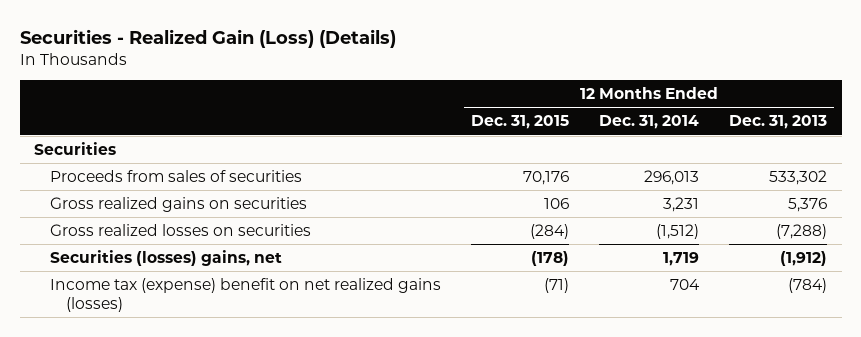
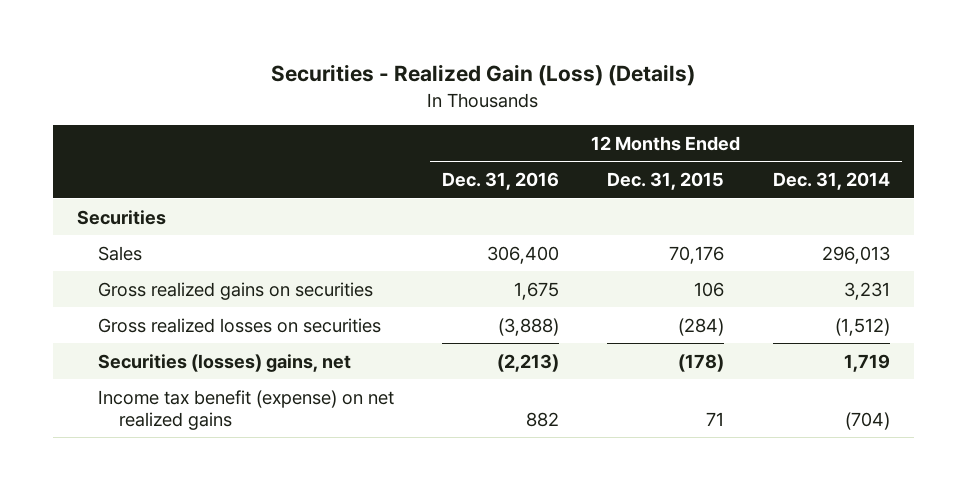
[728,115,827,130] Dec. 31, 2013 -> none
none -> [442,172,560,191] Dec. 31, 2016
[50,170,303,183] Proceeds from sales of securities -> [98,245,143,261] Sales
[50,278,442,313] Income tax (expense) benefit on net realized gains (losses) -> [98,389,395,430] Income tax benefit (expense) on net realized gains
[544,278,570,294] (71) -> [706,411,725,426] 71
[669,279,700,291] 704 -> [844,411,890,430] (704)

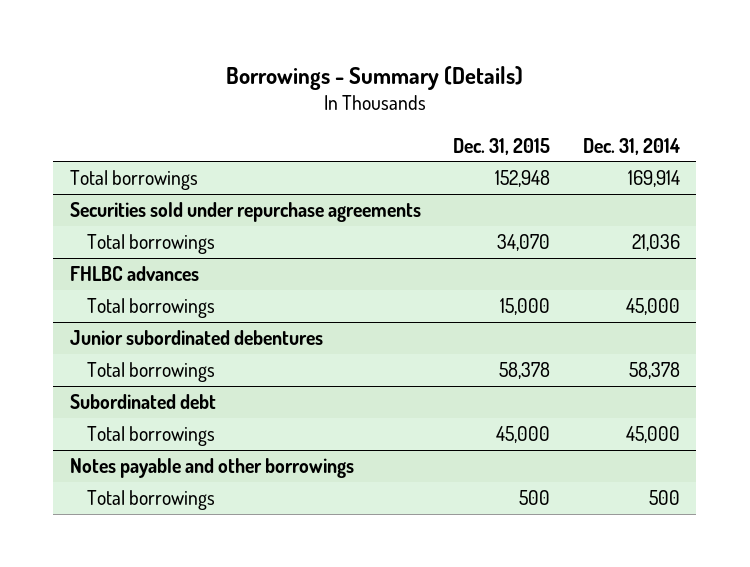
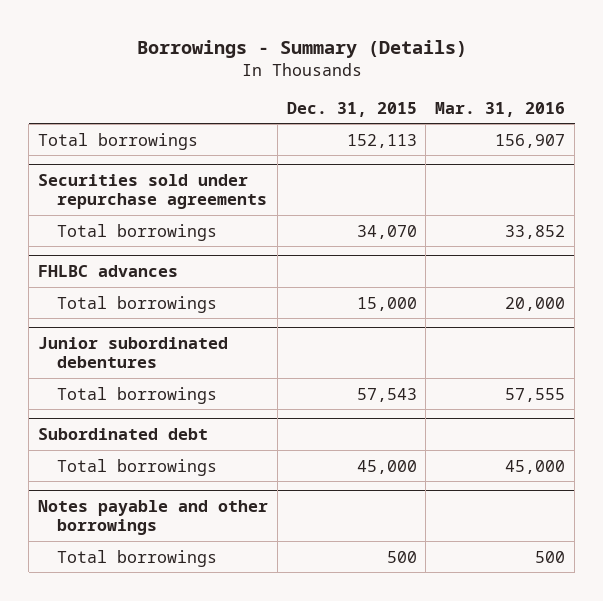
[583,137,681,155] Dec. 31, 2014 -> none
none -> [435,101,566,117] Mar. 31, 2016
[495,169,551,187] 152,948 -> [346,133,417,148] 152,113
[499,361,551,379] 58,378 -> [356,387,417,402] 57,543

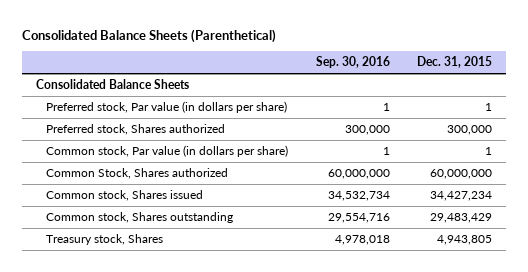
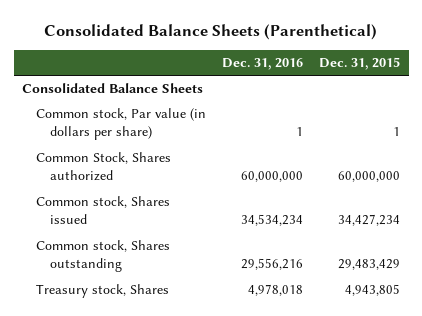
[315,56,390,69] Sep. 30, 2016 -> none
none -> [222,58,304,71] Dec. 31, 2016
[45,101,287,114] Preferred stock, Par value (in dollars per share) -> none
[45,124,225,136] Preferred stock, Shares authorized -> none

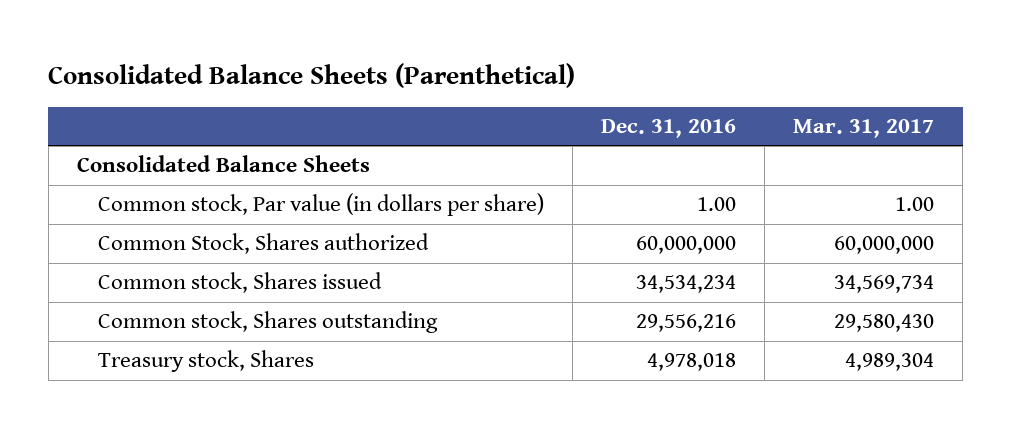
[319,57,401,71] Dec. 31, 2015 -> none
none -> [793,119,935,139] Mar. 31, 2017
[296,127,304,137] 1 -> [696,197,736,212] 1.00

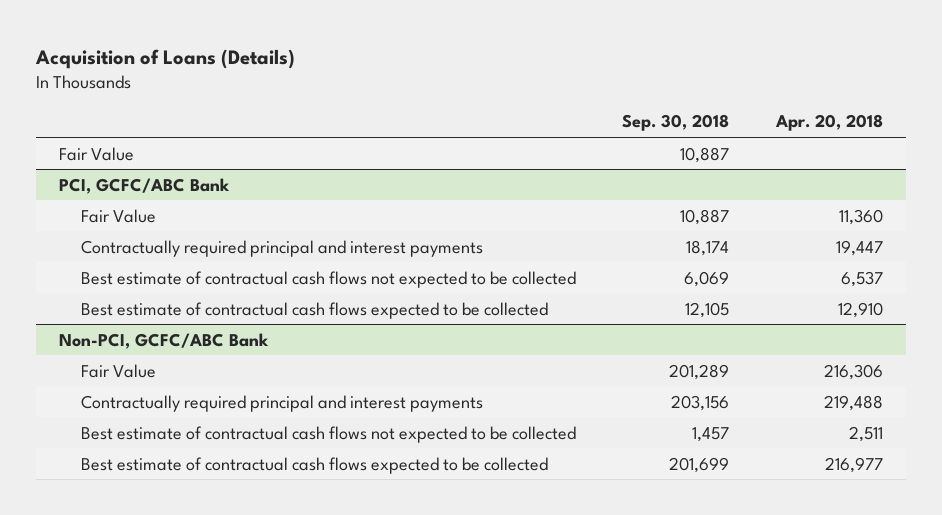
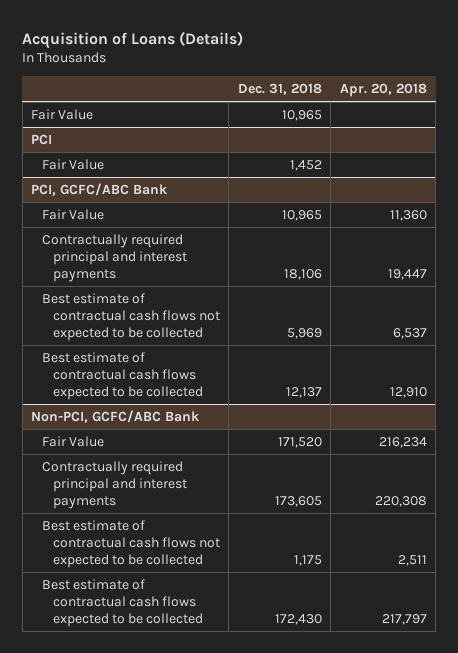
[622,114,730,132] Sep. 30, 2018 -> none
none -> [237,83,322,96] Dec. 31, 2018
none -> [31,133,53,145] PCI
none -> [41,158,104,170] Fair Value
[823,363,883,380] 216,306 -> [378,436,427,448] 216,234
[823,394,883,411] 219,488 -> [374,496,427,508] 220,308
[824,456,883,473] 216,977 -> [381,614,427,626] 217,797

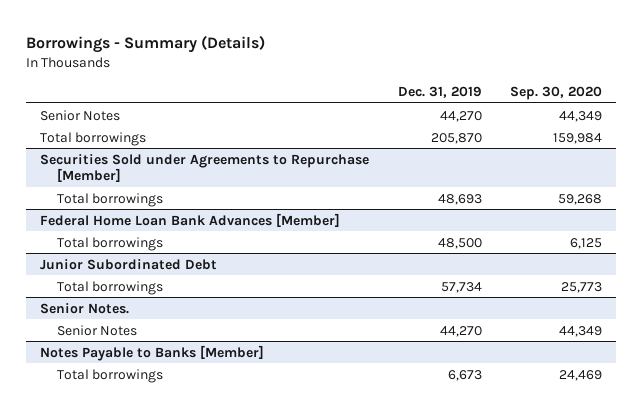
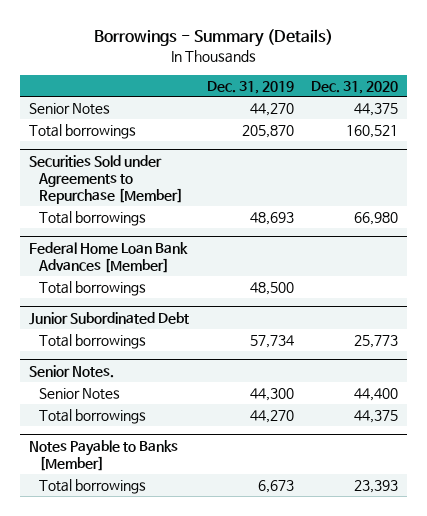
[509,85,602,100] Sep. 30, 2020 -> none
none -> [311,80,399,94] Dec. 31, 2020
[439,325,482,337] 44,270 -> [249,387,294,401] 44,300
none -> [39,408,147,424] Total borrowings

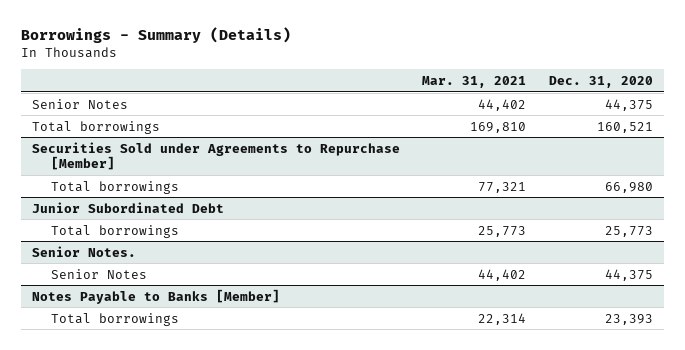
[206,80,294,94] Dec. 31, 2019 -> none
none -> [422,76,527,89] Mar. 31, 2021
[29,241,189,273] Federal Home Loan Bank Advances [Member] -> none
[39,280,147,296] Total borrowings -> none
[39,408,147,424] Total borrowings -> none
[354,387,399,401] 44,400 -> [604,268,653,281] 44,375

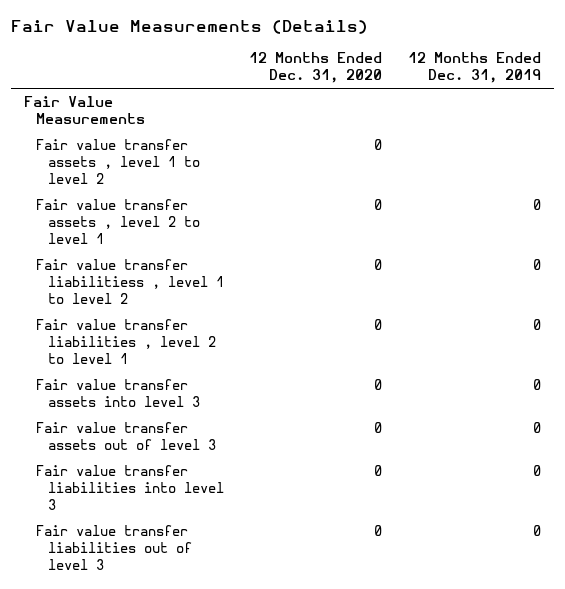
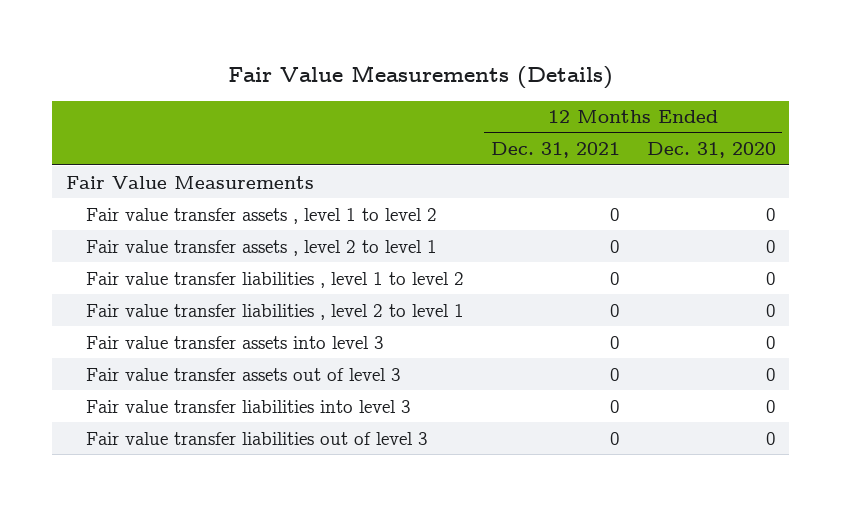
[407,52,541,84] 12 Months Ended Dec. 31, 2019 -> none
none -> [490,142,620,159] Dec. 31, 2021
[35,259,224,305] Fair value transfer liabilitiess , level 1 to level 2 -> [85,271,464,288] Fair value transfer liabilities , level 1 to level 2

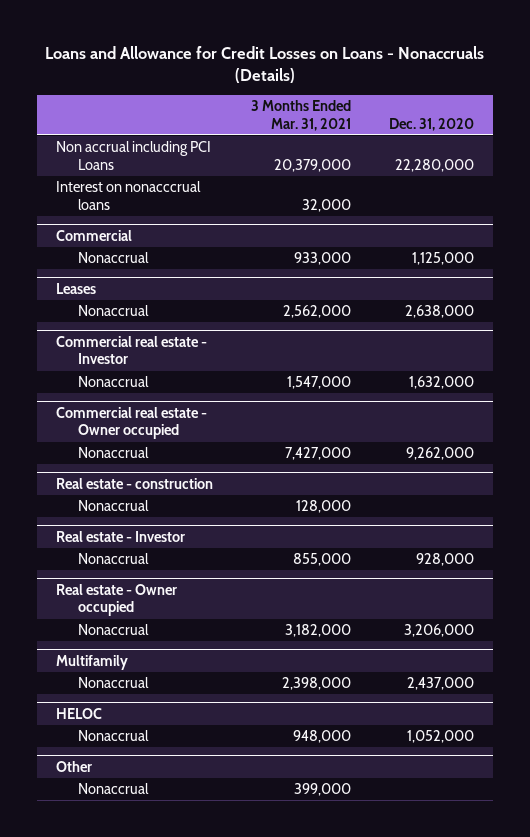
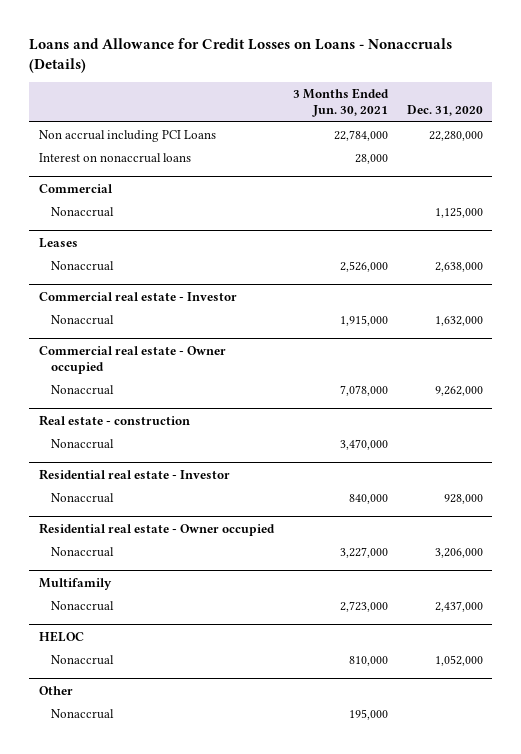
[250,100,351,131] 3 Months Ended Mar. 31, 2021 -> none
none -> [292,88,389,118] 3 Months Ended Jun. 30, 2021
[55,181,201,210] Interest on nonacccrual loans -> [38,152,191,163] Interest on nonaccrual loans
[55,530,185,542] Real estate - Investor -> [38,468,230,480] Residential real estate - Investor
[55,583,177,617] Real estate - Owner occupied -> [38,522,275,536] Residential real estate - Owner occupied

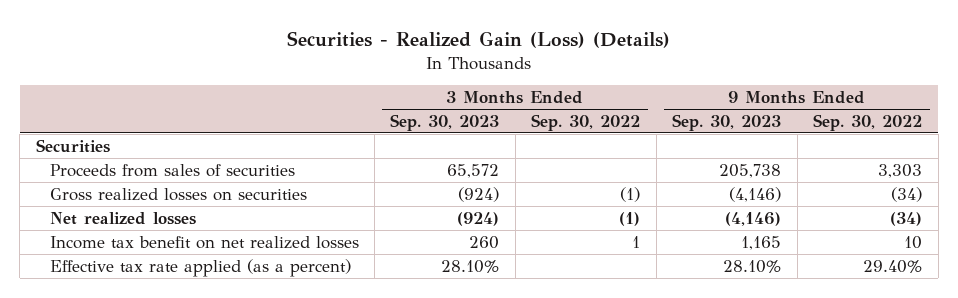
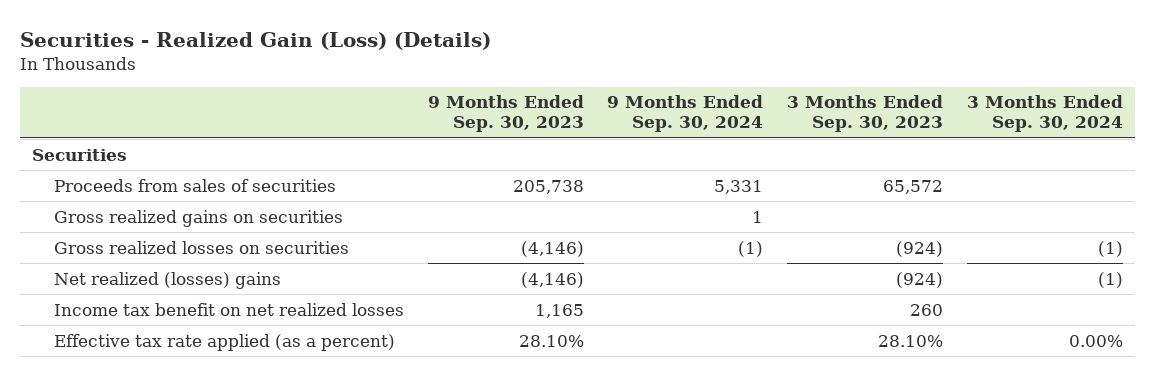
[531,113,641,131] Sep. 30, 2022 -> none
[813,113,923,131] Sep. 30, 2022 -> none
none -> [607,95,764,133] 9 Months Ended Sep. 30, 2024
none -> [966,95,1123,133] 3 Months Ended Sep. 30, 2024
none -> [54,209,344,227] Gross realized gains on securities
[49,211,196,225] Net realized losses -> [54,271,282,289] Net realized (losses) gains

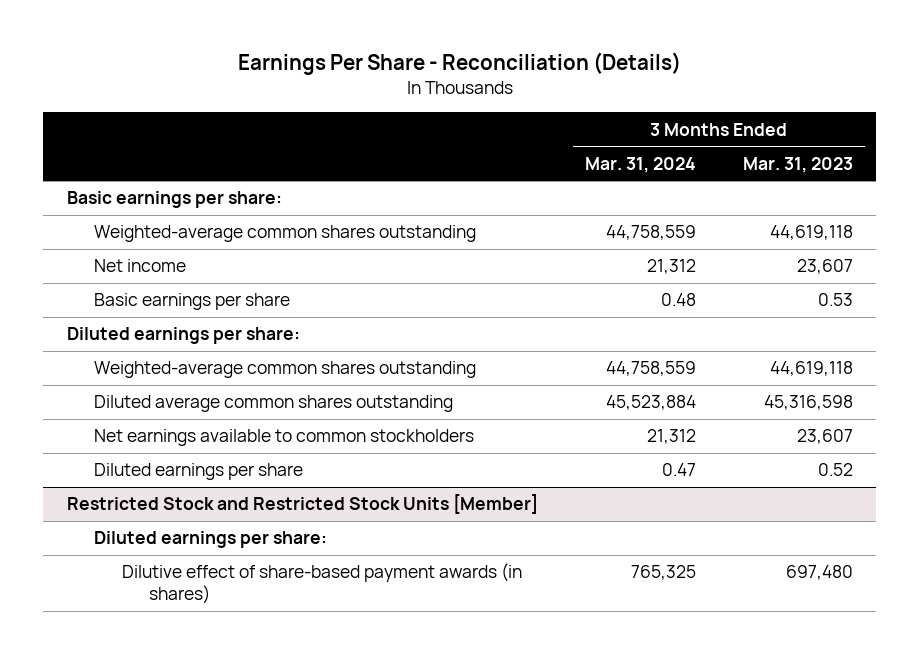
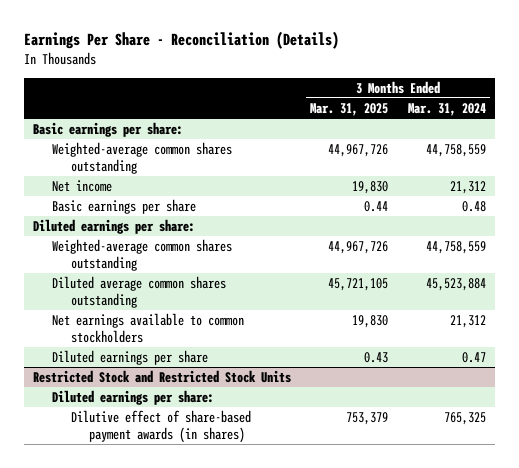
[742,156,853,173] Mar. 31, 2023 -> none
none -> [310,102,389,116] Mar. 31, 2025
[66,494,538,515] Restricted Stock and Restricted Stock Units [Member] -> [33,369,292,383] Restricted Stock and Restricted Stock Units

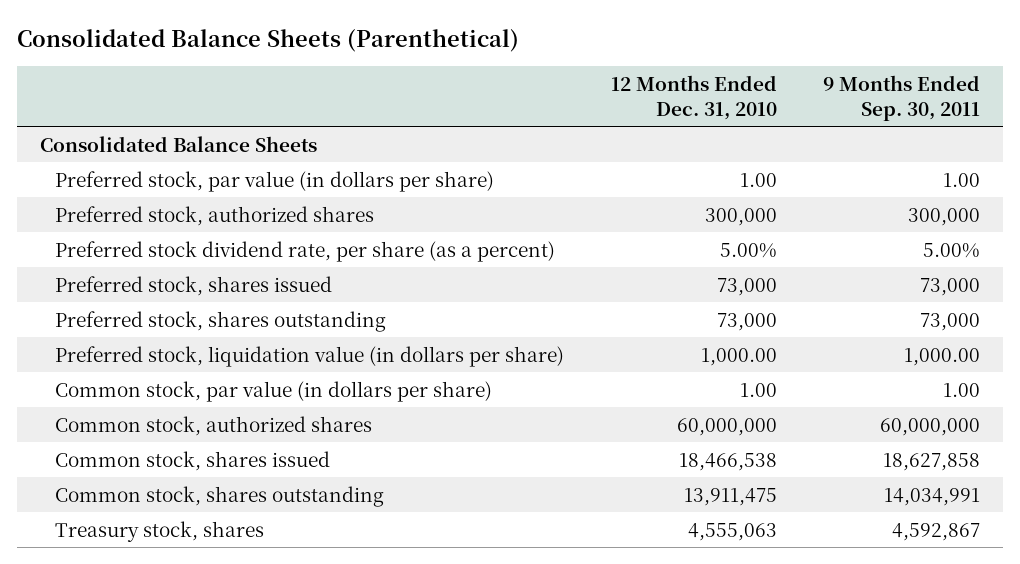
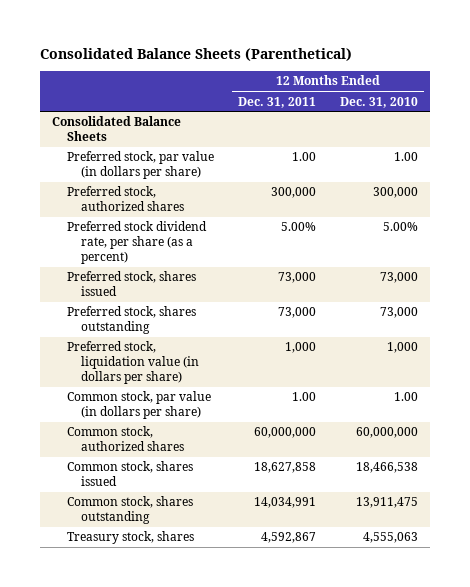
[823,74,981,121] 9 Months Ended Sep. 30, 2011 -> none
none -> [237,96,316,108] Dec. 31, 2011
[700,347,777,366] 1,000.00 -> [386,342,418,354] 1,000

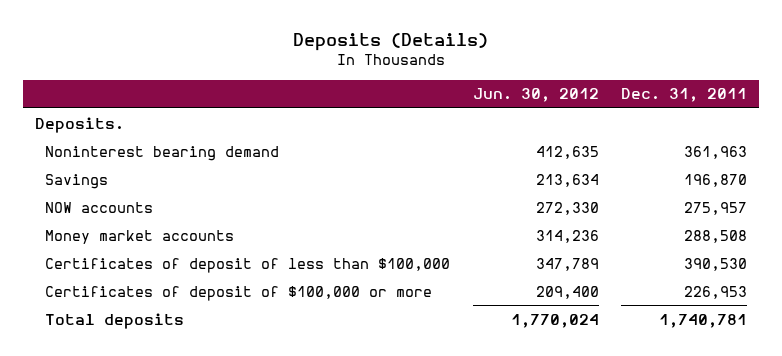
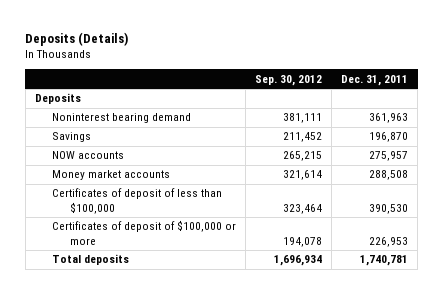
[472,88,599,103] Jun. 30, 2012 -> none
none -> [255,74,323,86] Sep. 30, 2012
[34,116,124,133] Deposits. -> [34,93,81,105] Deposits

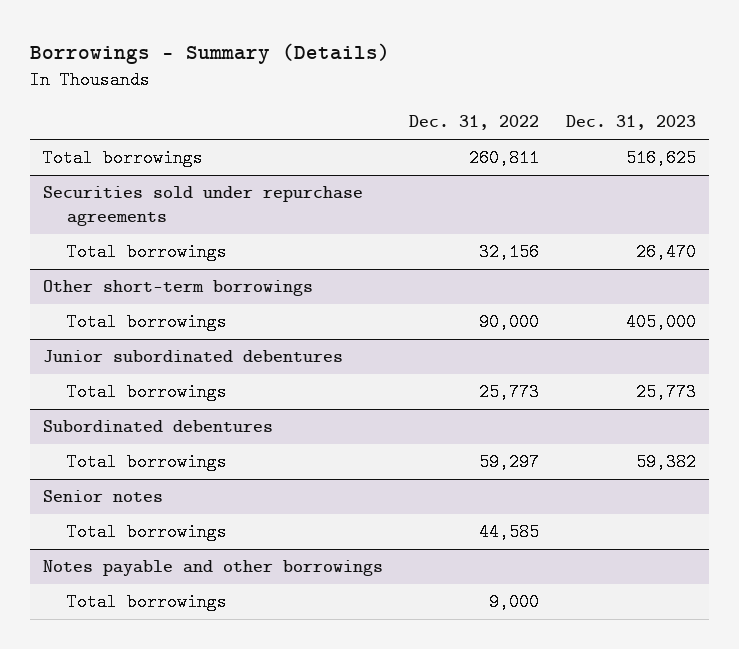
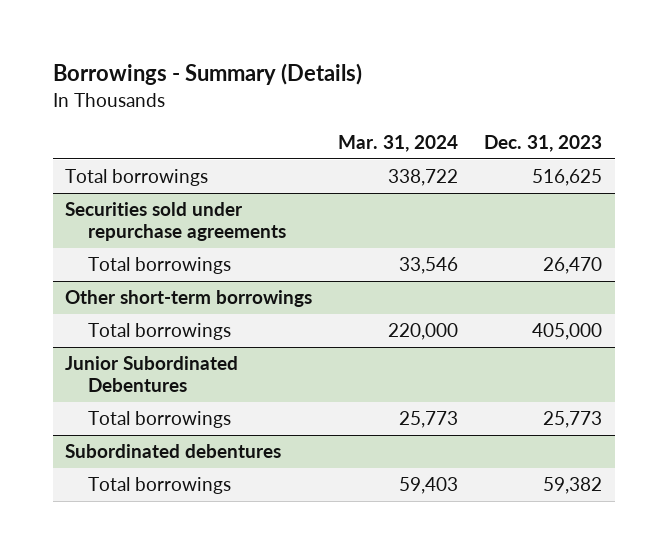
[409,115,540,131] Dec. 31, 2022 -> none
none -> [338,134,459,152] Mar. 31, 2024
[43,350,344,364] Junior subordinated debentures -> [65,356,239,393] Junior Subordinated Debentures
[43,490,164,503] Senior notes -> none
[67,523,228,542] Total borrowings -> none
[43,560,384,577] Notes payable and other borrowings -> none
[67,593,228,612] Total borrowings -> none

